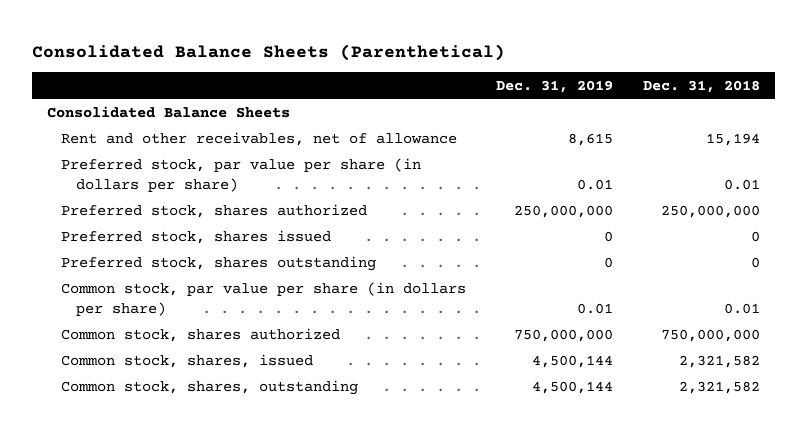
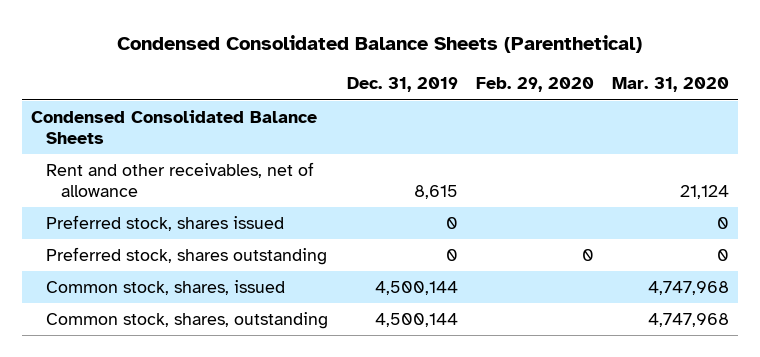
[32,43,506,61] Consolidated Balance Sheets (Parenthetical) -> [117,34,643,53] Condensed Consolidated Balance Sheets (Parenthetical)
[643,79,761,93] Dec. 31, 2018 -> none
none -> [475,77,594,93] Feb. 29, 2020
none -> [611,77,729,93] Mar. 31, 2020
[47,105,291,118] Consolidated Balance Sheets -> [31,110,318,145] Condensed Consolidated Balance Sheets
[61,157,422,192] Preferred stock, par value per share (in dollars per share) -> none
[61,203,368,218] Preferred stock, shares authorized -> none
[61,281,467,316] Common stock, par value per share (in dollars per share) -> none
[61,327,341,342] Common stock, shares authorized -> none

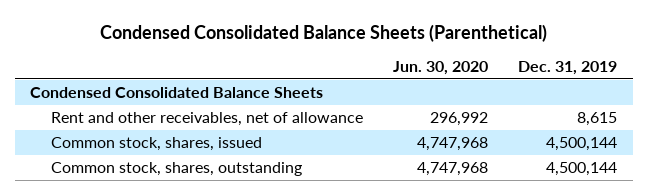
[475,77,594,93] Feb. 29, 2020 -> none
[611,77,729,93] Mar. 31, 2020 -> none
none -> [392,61,488,76] Jun. 30, 2020
[46,215,285,232] Preferred stock, shares issued -> none
[46,247,328,266] Preferred stock, shares outstanding -> none

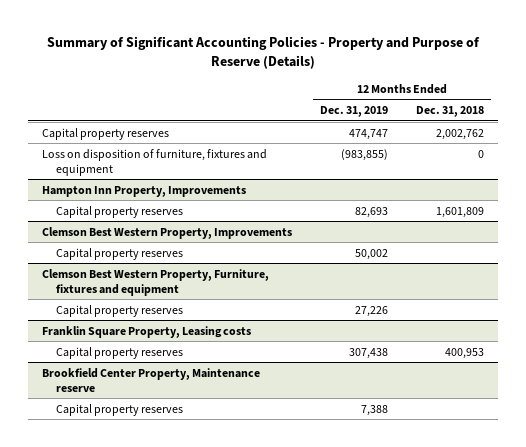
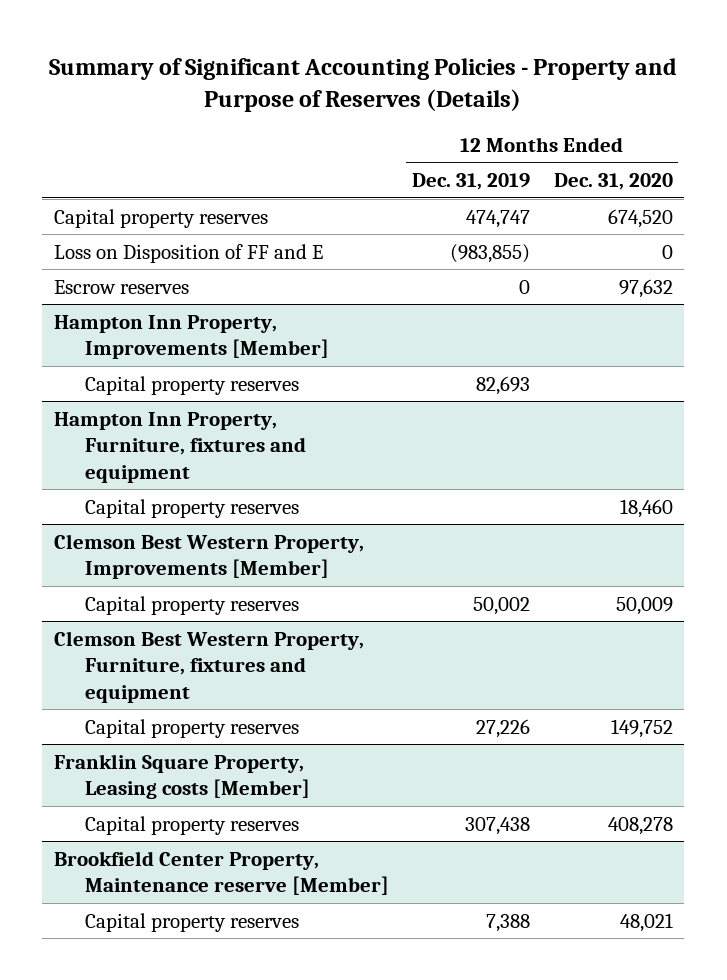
[47,35,481,69] Summary of Significant Accounting Policies - Property and Purpose of Reserve (Details) -> [49,57,678,112] Summary of Significant Accounting Policies - Property and Purpose of Reserves (Details)
[416,106,485,118] Dec. 31, 2018 -> none
none -> [553,173,673,191] Dec. 31, 2020
[41,148,267,176] Loss on disposition of furniture, fixtures and equipment -> [53,243,323,263] Loss on Disposition of FF and E
none -> [53,279,189,294] Escrow reserves
[41,185,246,197] Hampton Inn Property, Improvements -> [53,314,329,360] Hampton Inn Property, Improvements [Member]
none -> [53,411,306,483] Hampton Inn Property, Furniture, fixtures and equipment
none -> [84,498,299,518] Capital property reserves
[41,226,292,239] Clemson Best Western Property, Improvements -> [53,533,364,580] Clemson Best Western Property, Improvements [Member]
[41,325,251,338] Franklin Square Property, Leasing costs -> [53,753,310,800] Franklin Square Property, Leasing costs [Member]
[41,367,260,392] Brookfield Center Property, Maintenance reserve -> [53,850,389,896] Brookfield Center Property, Maintenance reserve [Member]

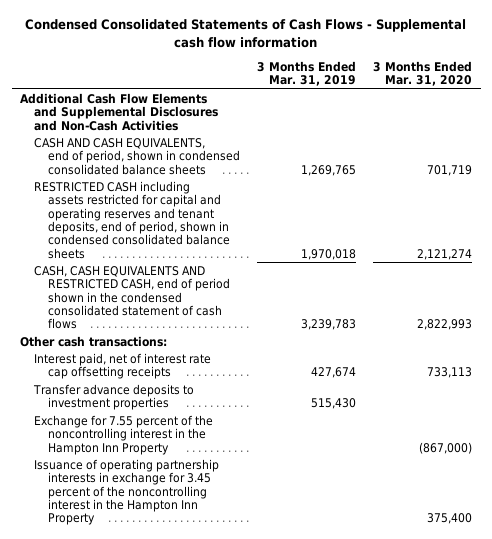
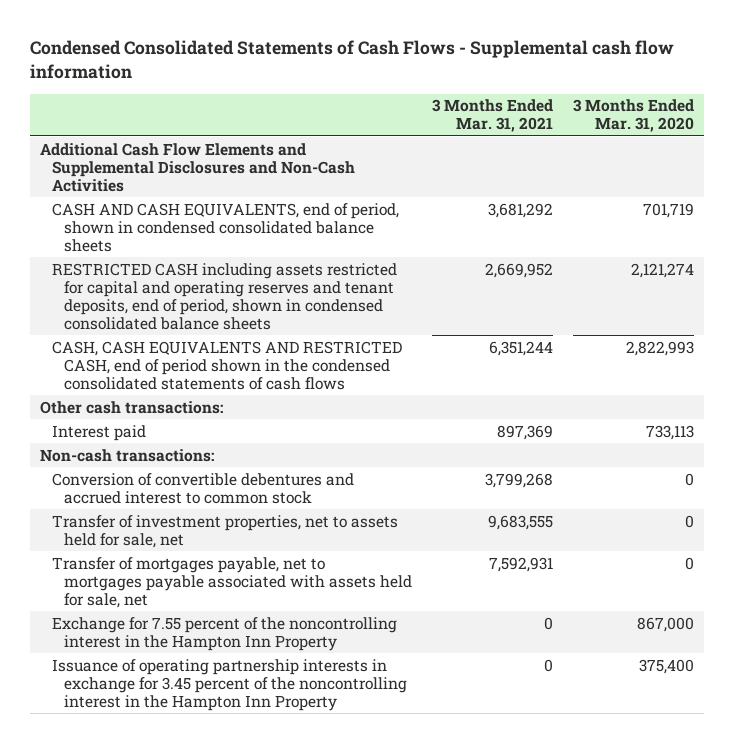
[257,61,357,87] 3 Months Ended Mar. 31, 2019 -> none
none -> [431,99,553,133] 3 Months Ended Mar. 31, 2021
[34,265,231,330] CASH, CASH EQUIVALENTS AND RESTRICTED CASH, end of period shown in the condensed consolidated statement of cash flows -> [51,340,402,390] CASH, CASH EQUIVALENTS AND RESTRICTED CASH, end of period shown in the condensed consolidated statements of cash flows
[33,383,195,411] Transfer advance deposits to investment properties -> none
[34,352,212,380] Interest paid, net of interest rate cap offsetting receipts -> [51,424,146,441] Interest paid
none -> [40,448,215,462] Non-cash transactions:
none -> [51,472,354,504] Conversion of convertible debentures and accrued interest to common stock
none -> [51,514,398,548] Transfer of investment properties, net to assets held for sale, net
none -> [51,556,412,608] Transfer of mortgages payable, net to mortgages payable associated with assets held for sale, net
[419,441,473,454] (867,000) -> [636,616,694,632] 867,000

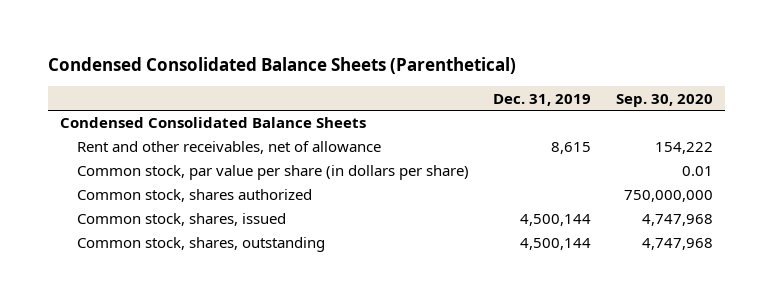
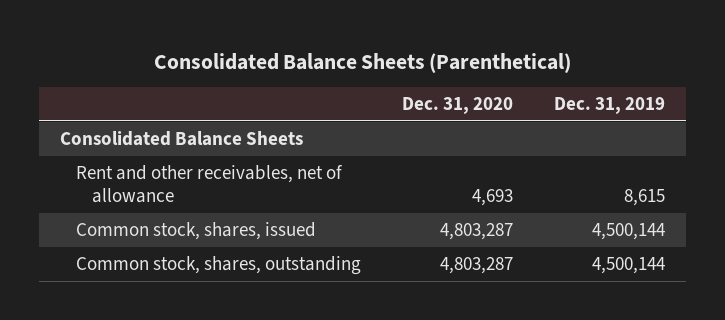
[48,57,517,75] Condensed Consolidated Balance Sheets (Parenthetical) -> [153,52,571,73] Consolidated Balance Sheets (Parenthetical)
[615,93,713,107] Sep. 30, 2020 -> none
none -> [402,97,514,115] Dec. 31, 2020
[60,117,367,129] Condensed Consolidated Balance Sheets -> [59,130,303,146] Consolidated Balance Sheets
[77,165,470,181] Common stock, par value per share (in dollars per share) -> none
[77,189,313,203] Common stock, shares authorized -> none

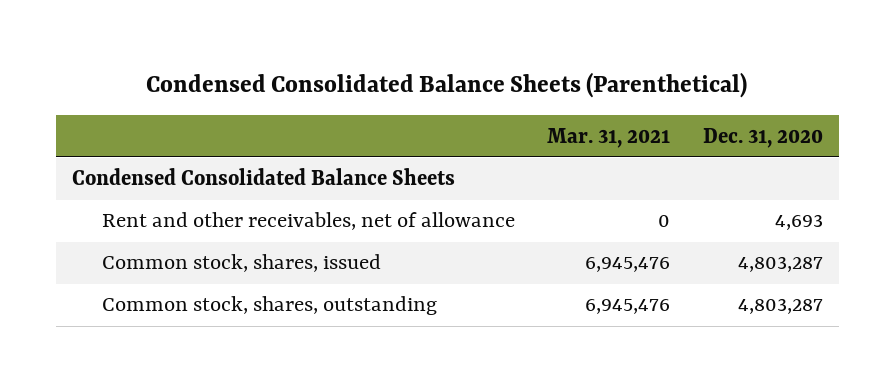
[153,52,571,73] Consolidated Balance Sheets (Parenthetical) -> [146,71,748,98] Condensed Consolidated Balance Sheets (Parenthetical)
[554,97,666,115] Dec. 31, 2019 -> none
none -> [547,127,671,148] Mar. 31, 2021
[59,130,303,146] Consolidated Balance Sheets -> [71,168,455,186] Condensed Consolidated Balance Sheets

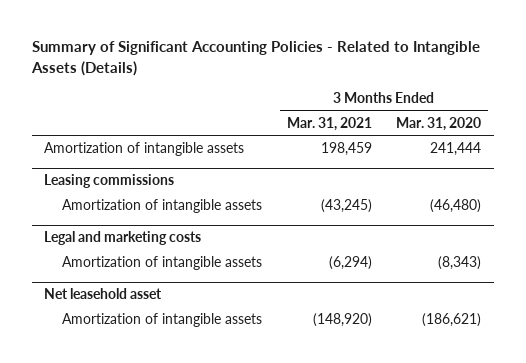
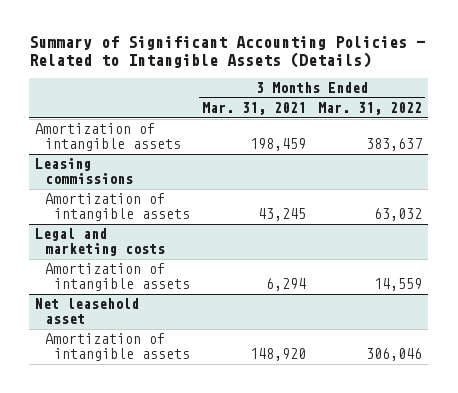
[396,116,482,131] Mar. 31, 2020 -> none
none -> [318,102,423,116] Mar. 31, 2022
[320,199,372,214] (43,245) -> [258,208,307,222] 43,245
[328,256,372,271] (6,294) -> [266,278,307,292] 6,294
[312,313,372,328] (148,920) -> [250,348,307,362] 148,920

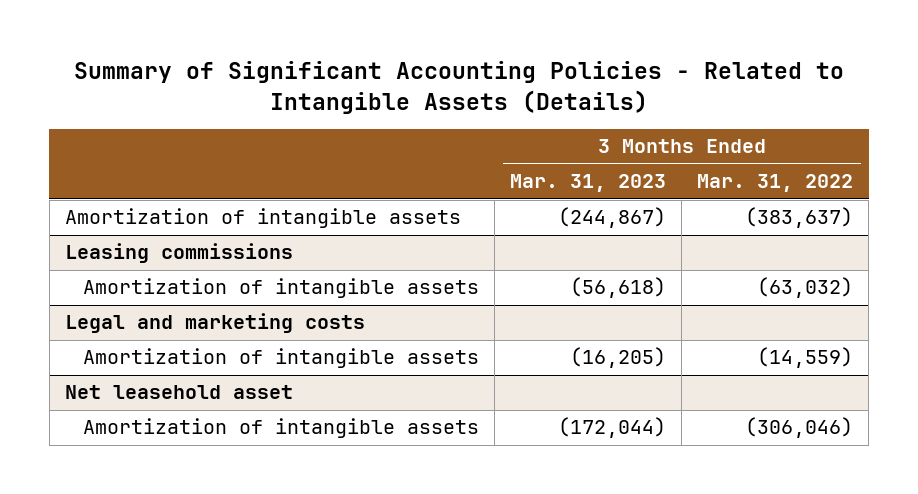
[202,102,307,116] Mar. 31, 2021 -> none
none -> [510,174,667,193] Mar. 31, 2023
[366,138,423,152] 383,637 -> [745,207,854,229] (383,637)
[374,208,423,222] 63,032 -> [757,277,854,299] (63,032)
[374,278,423,292] 14,559 -> [757,347,854,369] (14,559)
[366,348,423,362] 306,046 -> [745,417,854,439] (306,046)

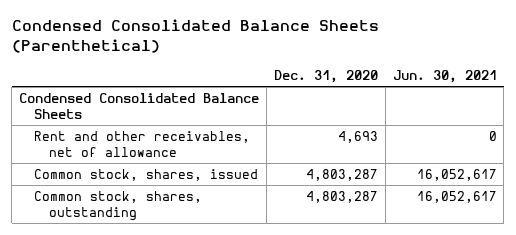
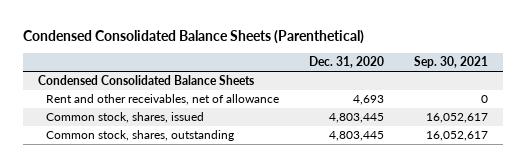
[392,69,497,83] Jun. 30, 2021 -> none
none -> [413,56,488,69] Sep. 30, 2021
[305,168,378,181] 4,803,287 -> [329,113,385,124] 4,803,445
[305,190,378,203] 4,803,287 -> [329,131,385,142] 4,803,445

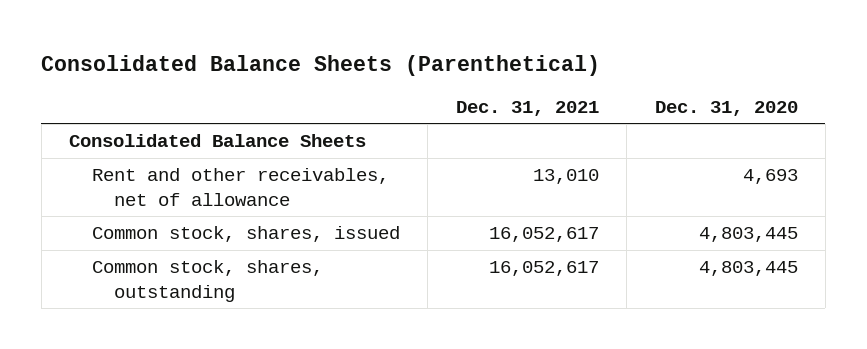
[22,30,364,45] Condensed Consolidated Balance Sheets (Parenthetical) -> [41,54,601,76] Consolidated Balance Sheets (Parenthetical)
[413,56,488,69] Sep. 30, 2021 -> none
none -> [455,100,599,116] Dec. 31, 2021
[37,75,254,86] Condensed Consolidated Balance Sheets -> [69,134,367,148] Consolidated Balance Sheets

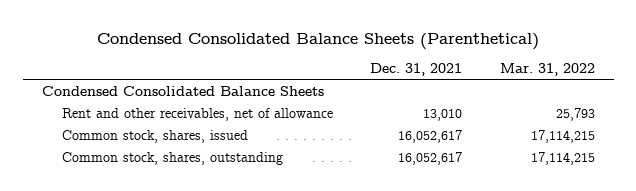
[41,54,601,76] Consolidated Balance Sheets (Parenthetical) -> [97,32,540,50] Condensed Consolidated Balance Sheets (Parenthetical)
[654,100,798,116] Dec. 31, 2020 -> none
none -> [499,62,595,76] Mar. 31, 2022
[69,134,367,148] Consolidated Balance Sheets -> [41,85,324,96] Condensed Consolidated Balance Sheets

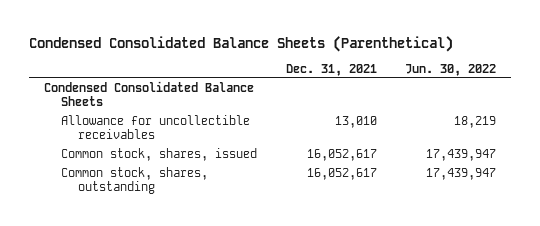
[499,62,595,76] Mar. 31, 2022 -> none
none -> [405,63,497,76] Jun. 30, 2022
[62,107,334,121] Rent and other receivables, net of allowance -> [60,115,250,140] Allowance for uncollectible receivables

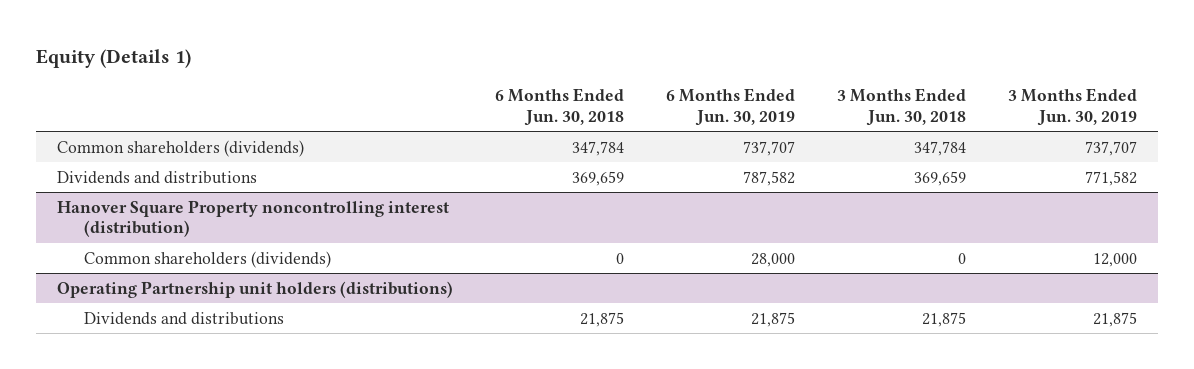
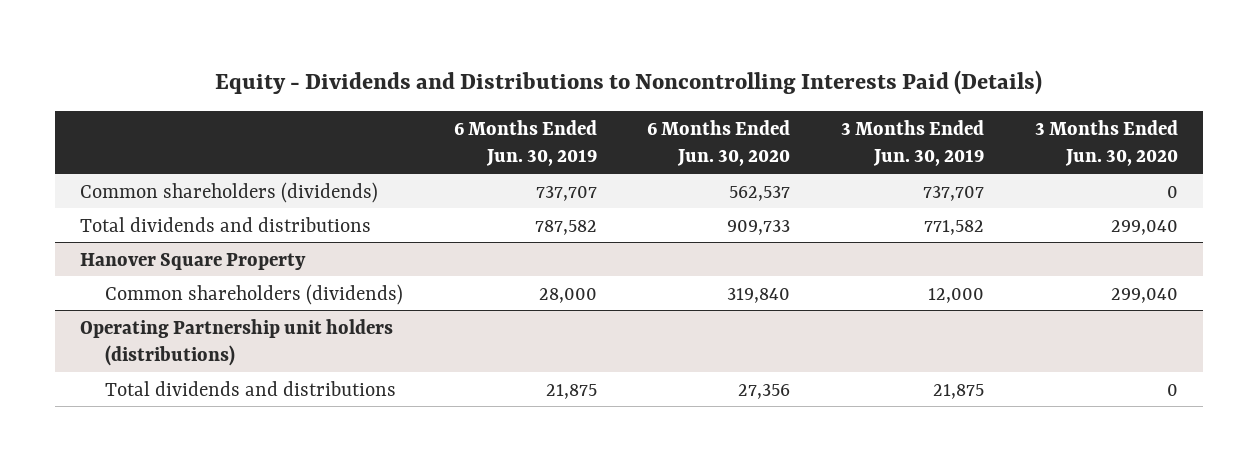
[36,49,192,69] Equity (Details 1) -> [215,70,1043,96] Equity - Dividends and Distributions to Noncontrolling Interests Paid (Details)
[495,88,625,126] 6 Months Ended Jun. 30, 2018 -> none
[837,88,967,126] 3 Months Ended Jun. 30, 2018 -> none
none -> [647,119,791,167] 6 Months Ended Jun. 30, 2020
none -> [1034,119,1178,167] 3 Months Ended Jun. 30, 2020
[57,170,258,184] Dividends and distributions -> [80,216,372,232] Total dividends and distributions
[57,199,450,238] Hanover Square Property noncontrolling interest (distribution) -> [80,252,307,270] Hanover Square Property
[83,311,284,325] Dividends and distributions -> [104,380,396,396] Total dividends and distributions

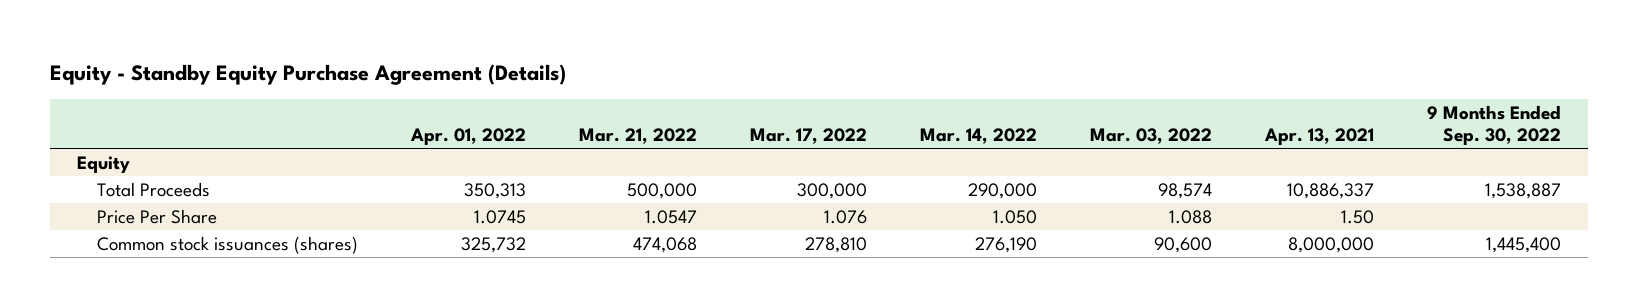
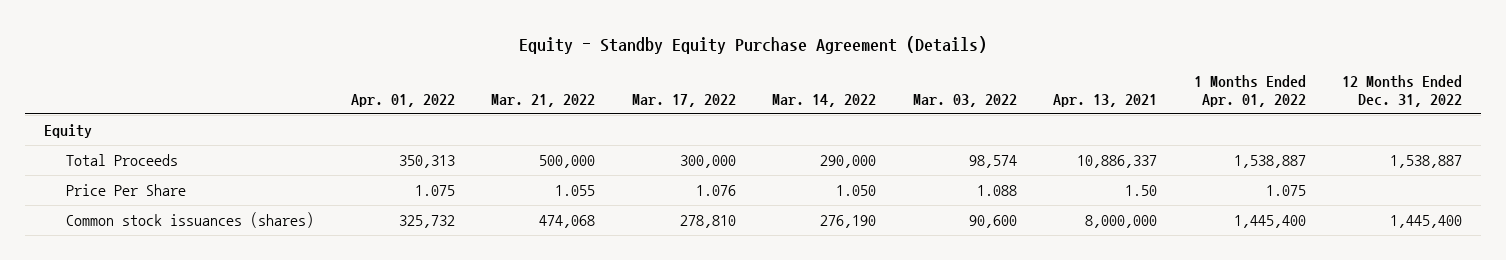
[1427,104,1562,145] 9 Months Ended Sep. 30, 2022 -> none
none -> [1193,74,1306,108] 1 Months Ended Apr. 01, 2022
none -> [1342,74,1463,108] 12 Months Ended Dec. 31, 2022
[474,209,527,224] 1.0745 -> [414,185,455,197] 1.075
[645,209,698,224] 1.0547 -> [555,185,596,197] 1.055

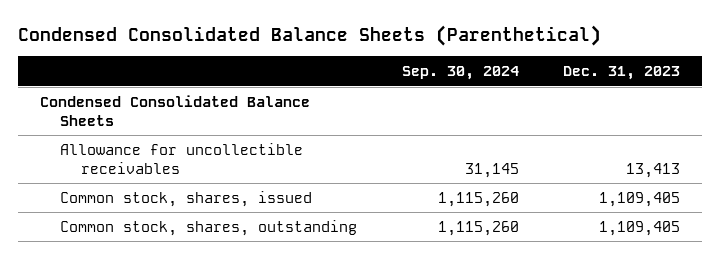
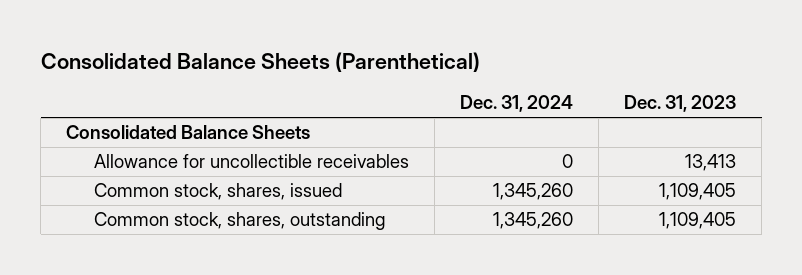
[17,25,601,47] Condensed Consolidated Balance Sheets (Parenthetical) -> [40,52,480,73] Consolidated Balance Sheets (Parenthetical)
[401,66,519,81] Sep. 30, 2024 -> none
none -> [459,95,573,113] Dec. 31, 2024
[39,94,310,126] Condensed Consolidated Balance Sheets -> [66,125,311,140] Consolidated Balance Sheets

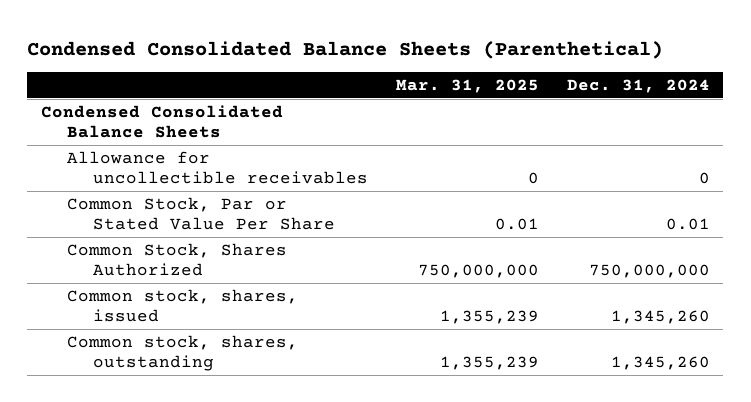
[40,52,480,73] Consolidated Balance Sheets (Parenthetical) -> [27,40,664,59] Condensed Consolidated Balance Sheets (Parenthetical)
[624,95,737,113] Dec. 31, 2023 -> none
none -> [395,79,539,94] Mar. 31, 2025
[66,125,311,140] Consolidated Balance Sheets -> [41,104,284,139] Condensed Consolidated Balance Sheets
none -> [67,196,335,231] Common Stock, Par or Stated Value Per Share
none -> [67,242,288,277] Common Stock, Shares Authorized

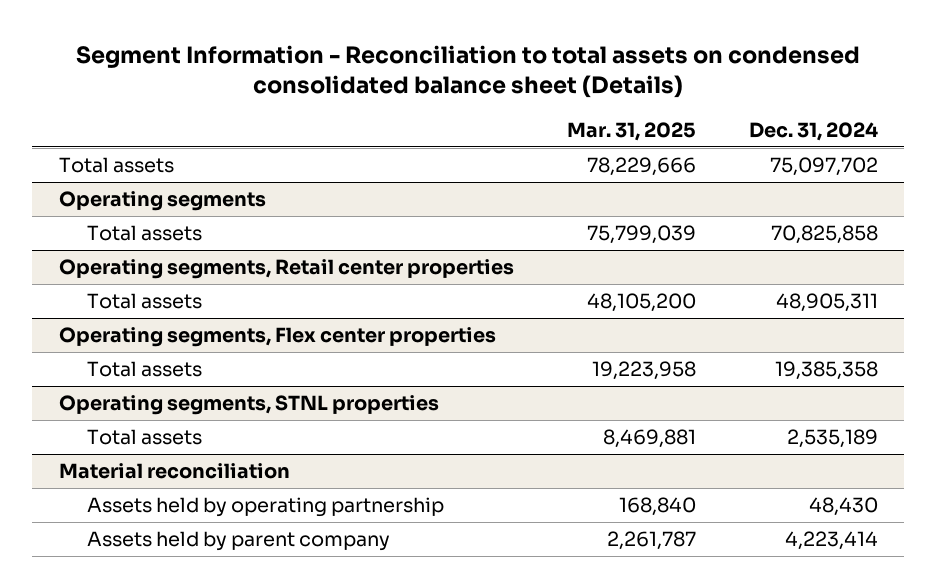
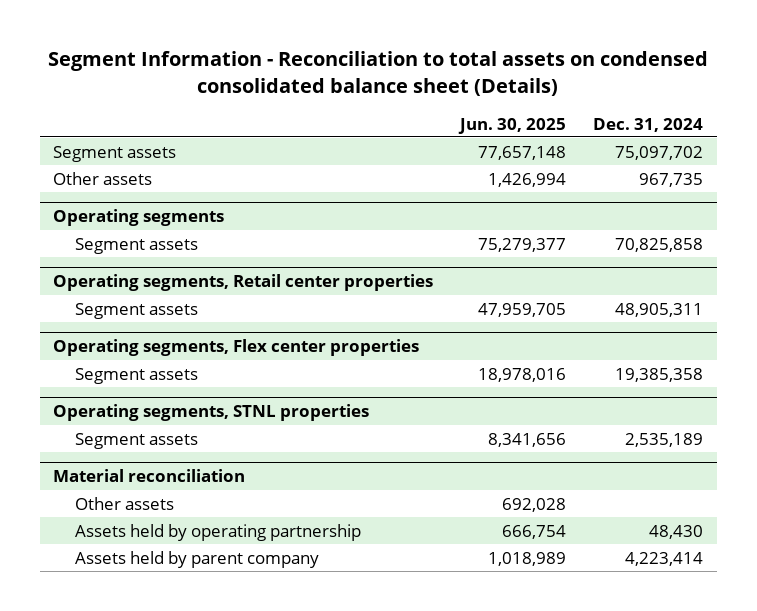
[566,121,696,141] Mar. 31, 2025 -> none
none -> [458,117,567,134] Jun. 30, 2025
[58,157,174,174] Total assets -> [53,145,177,162] Segment assets
none -> [53,171,153,185] Other assets
[86,225,202,242] Total assets -> [74,237,198,254] Segment assets
[86,293,202,310] Total assets -> [74,302,198,319] Segment assets
[86,361,202,378] Total assets -> [74,367,198,384] Segment assets
[86,429,202,446] Total assets -> [74,432,198,449] Segment assets
none -> [74,496,174,510] Other assets

